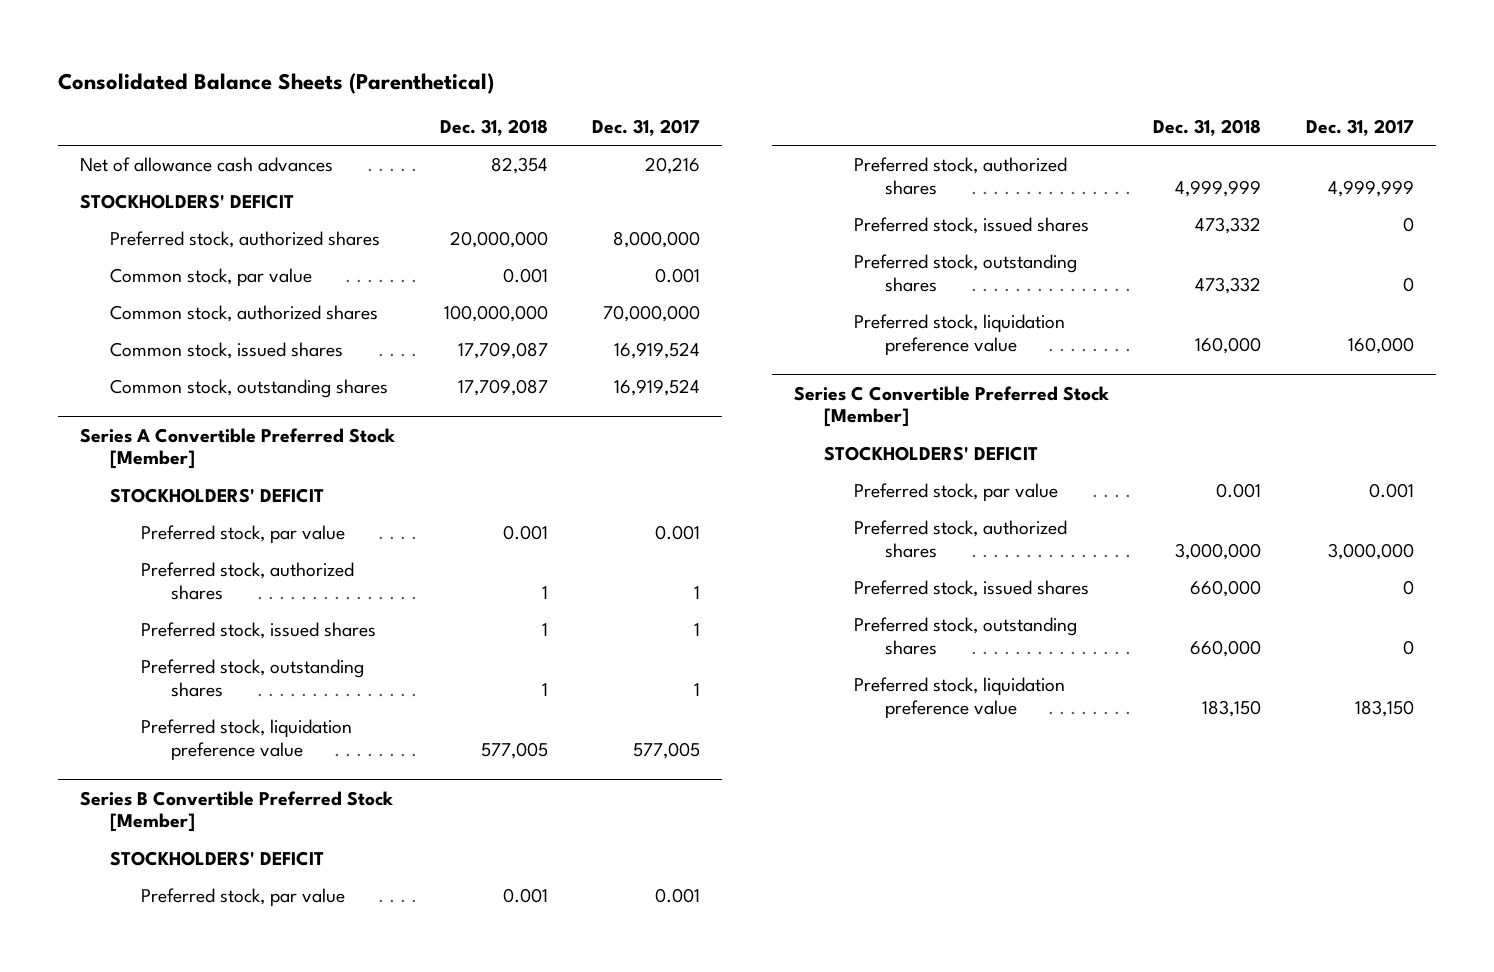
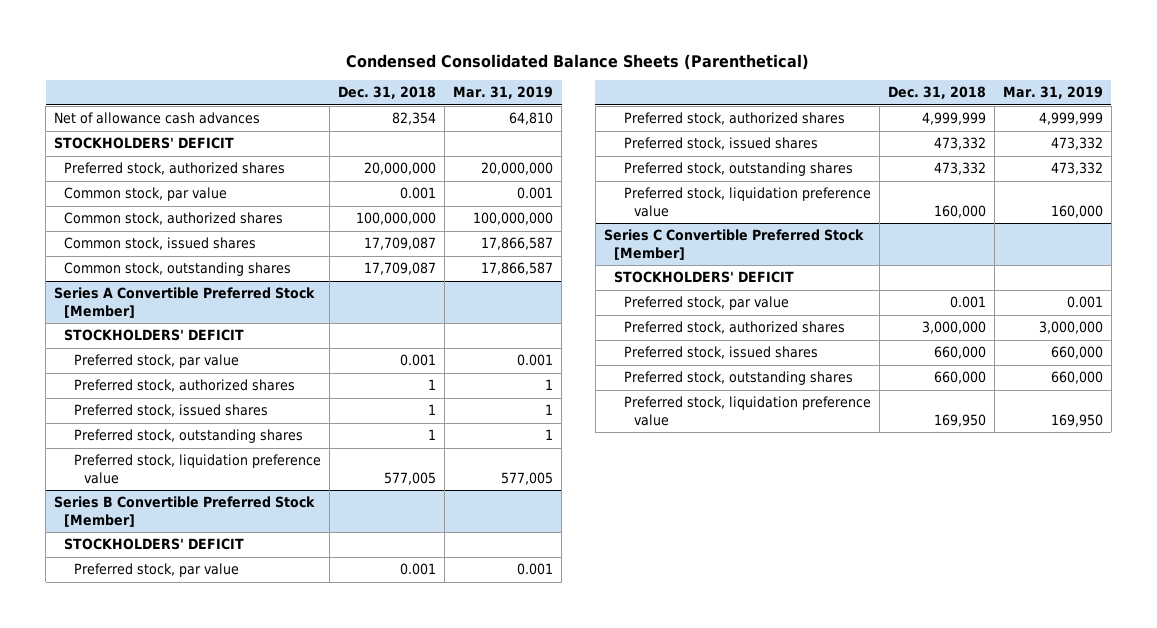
[57,72,494,94] Consolidated Balance Sheets (Parenthetical) -> [346,53,810,70] Condensed Consolidated Balance Sheets (Parenthetical)
[592,119,701,137] Dec. 31, 2017 -> none
none -> [453,86,554,100] Mar. 31, 2019
[1202,700,1262,718] 183,150 -> [933,413,986,427] 169,950

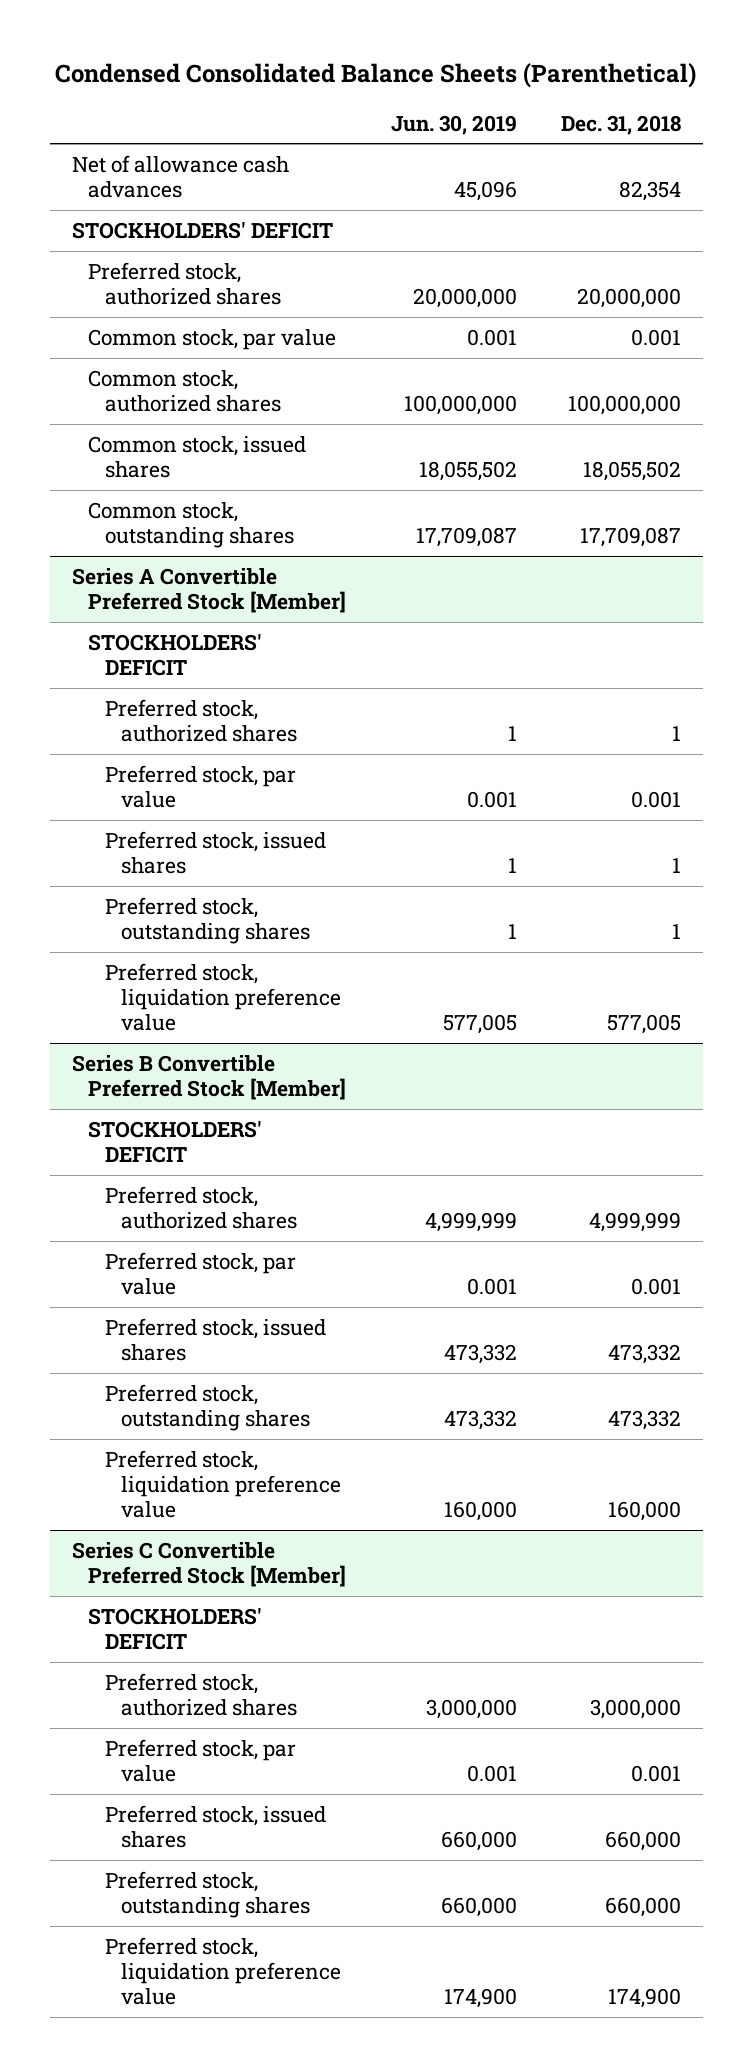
[453,86,554,100] Mar. 31, 2019 -> none
none -> [390,114,517,135] Jun. 30, 2019
[364,237,437,251] 17,709,087 -> [582,460,681,481] 18,055,502
[74,354,240,369] Preferred stock, par value -> [104,764,296,808] Preferred stock, par value
[74,563,240,578] Preferred stock, par value -> [104,1251,296,1295] Preferred stock, par value
[623,296,789,311] Preferred stock, par value -> [104,1738,296,1782] Preferred stock, par value
[933,413,986,427] 169,950 -> [607,1987,681,2008] 174,900

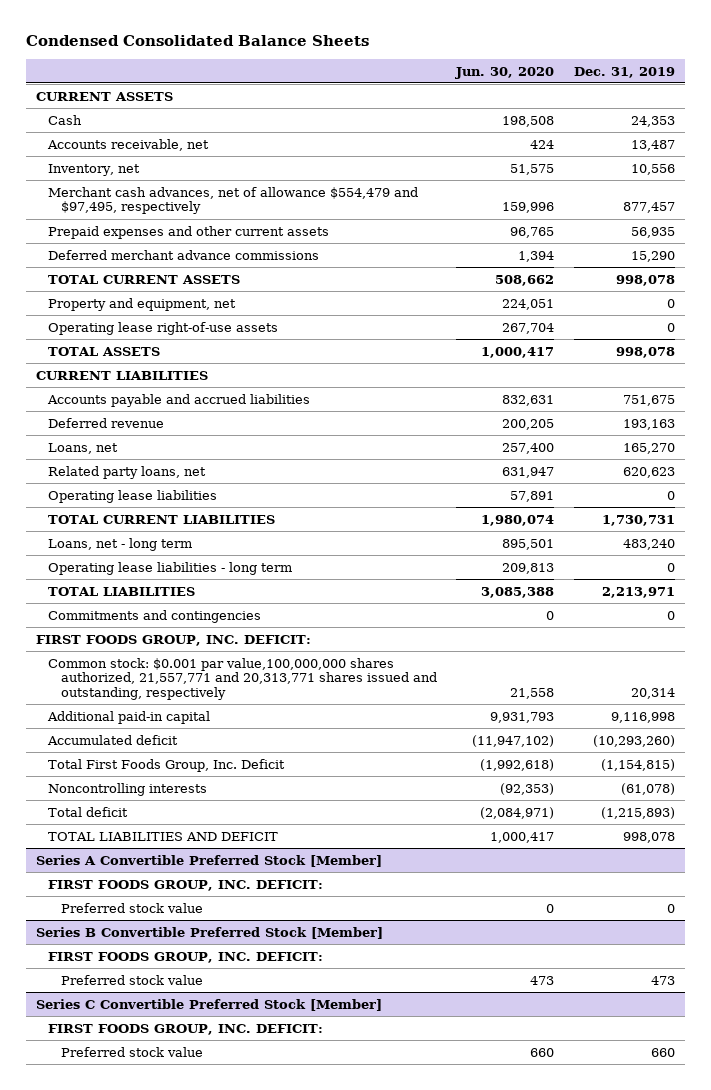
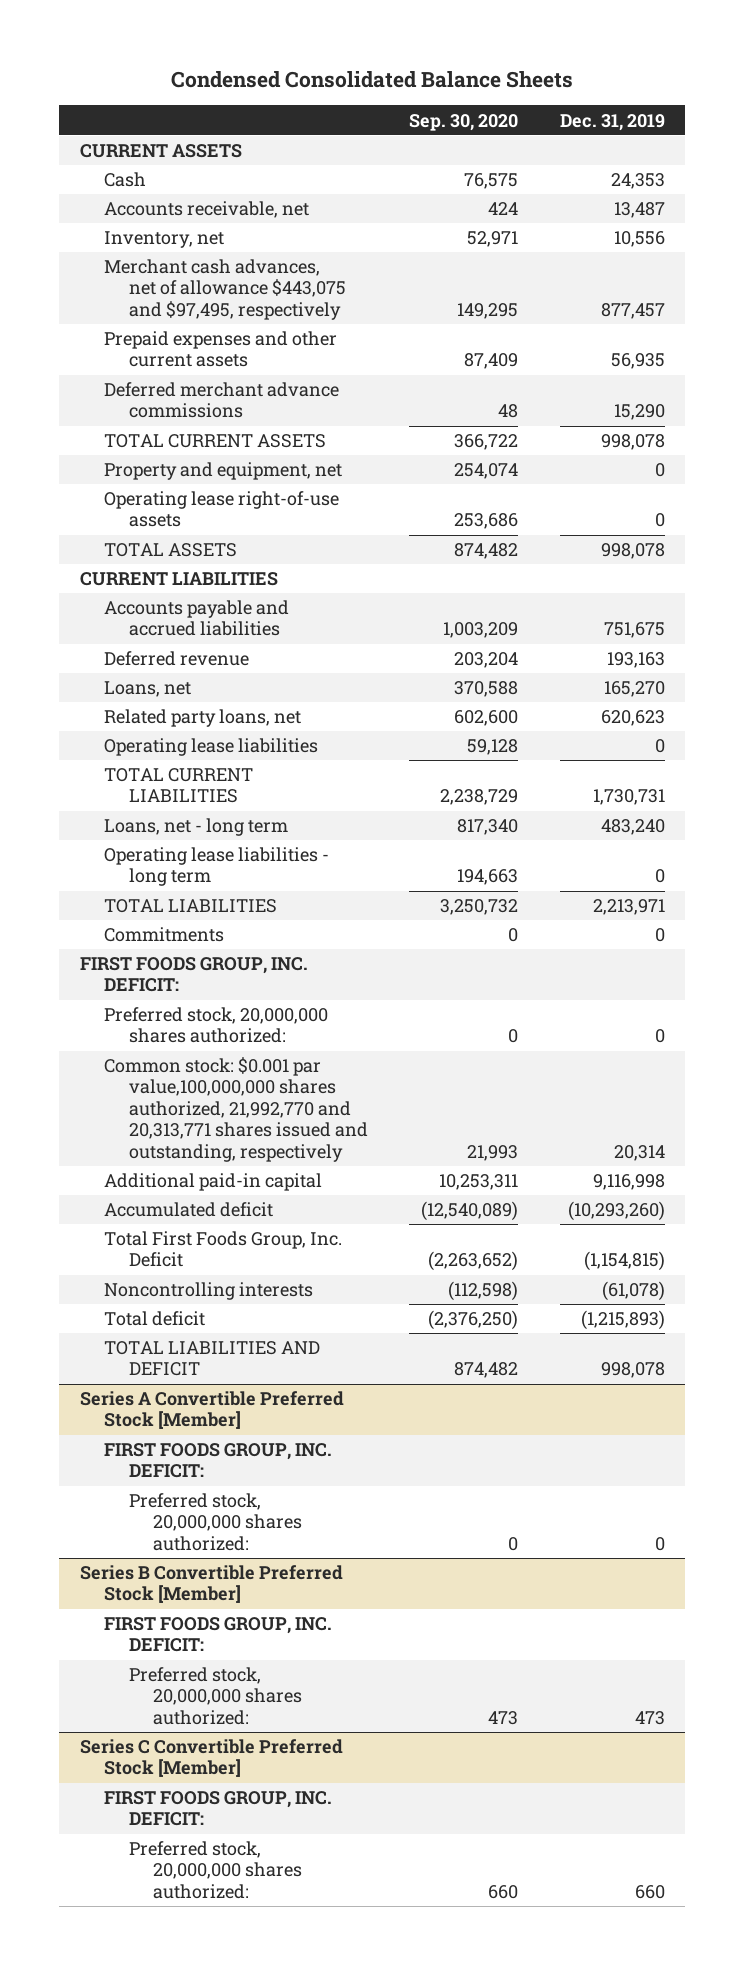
[455,66,555,79] Jun. 30, 2020 -> none
none -> [409,113,519,131] Sep. 30, 2020
[48,186,419,215] Merchant cash advances, net of allowance $554,479 and $97,495, respectively -> [104,259,346,320] Merchant cash advances, net of allowance $443,075 and $97,495, respectively
[48,609,262,623] Commitments and contingencies -> [104,927,225,943] Commitments
none -> [104,1007,329,1044] Preferred stock, 20,000,000 shares authorized:
[48,657,437,701] Common stock: $0.001 par value,100,000,000 shares authorized, 21,557,771 and 20,313,771 shares issued and outstanding, respectively -> [104,1057,368,1162] Common stock: $0.001 par value,100,000,000 shares authorized, 21,992,770 and 20,313,771 shares issued and outstanding, respectively
[60,902,203,913] Preferred stock value -> [128,1493,303,1551] Preferred stock, 20,000,000 shares authorized:
[60,974,203,985] Preferred stock value -> [128,1667,303,1725] Preferred stock, 20,000,000 shares authorized:
[60,1046,203,1057] Preferred stock value -> [128,1841,303,1899] Preferred stock, 20,000,000 shares authorized:

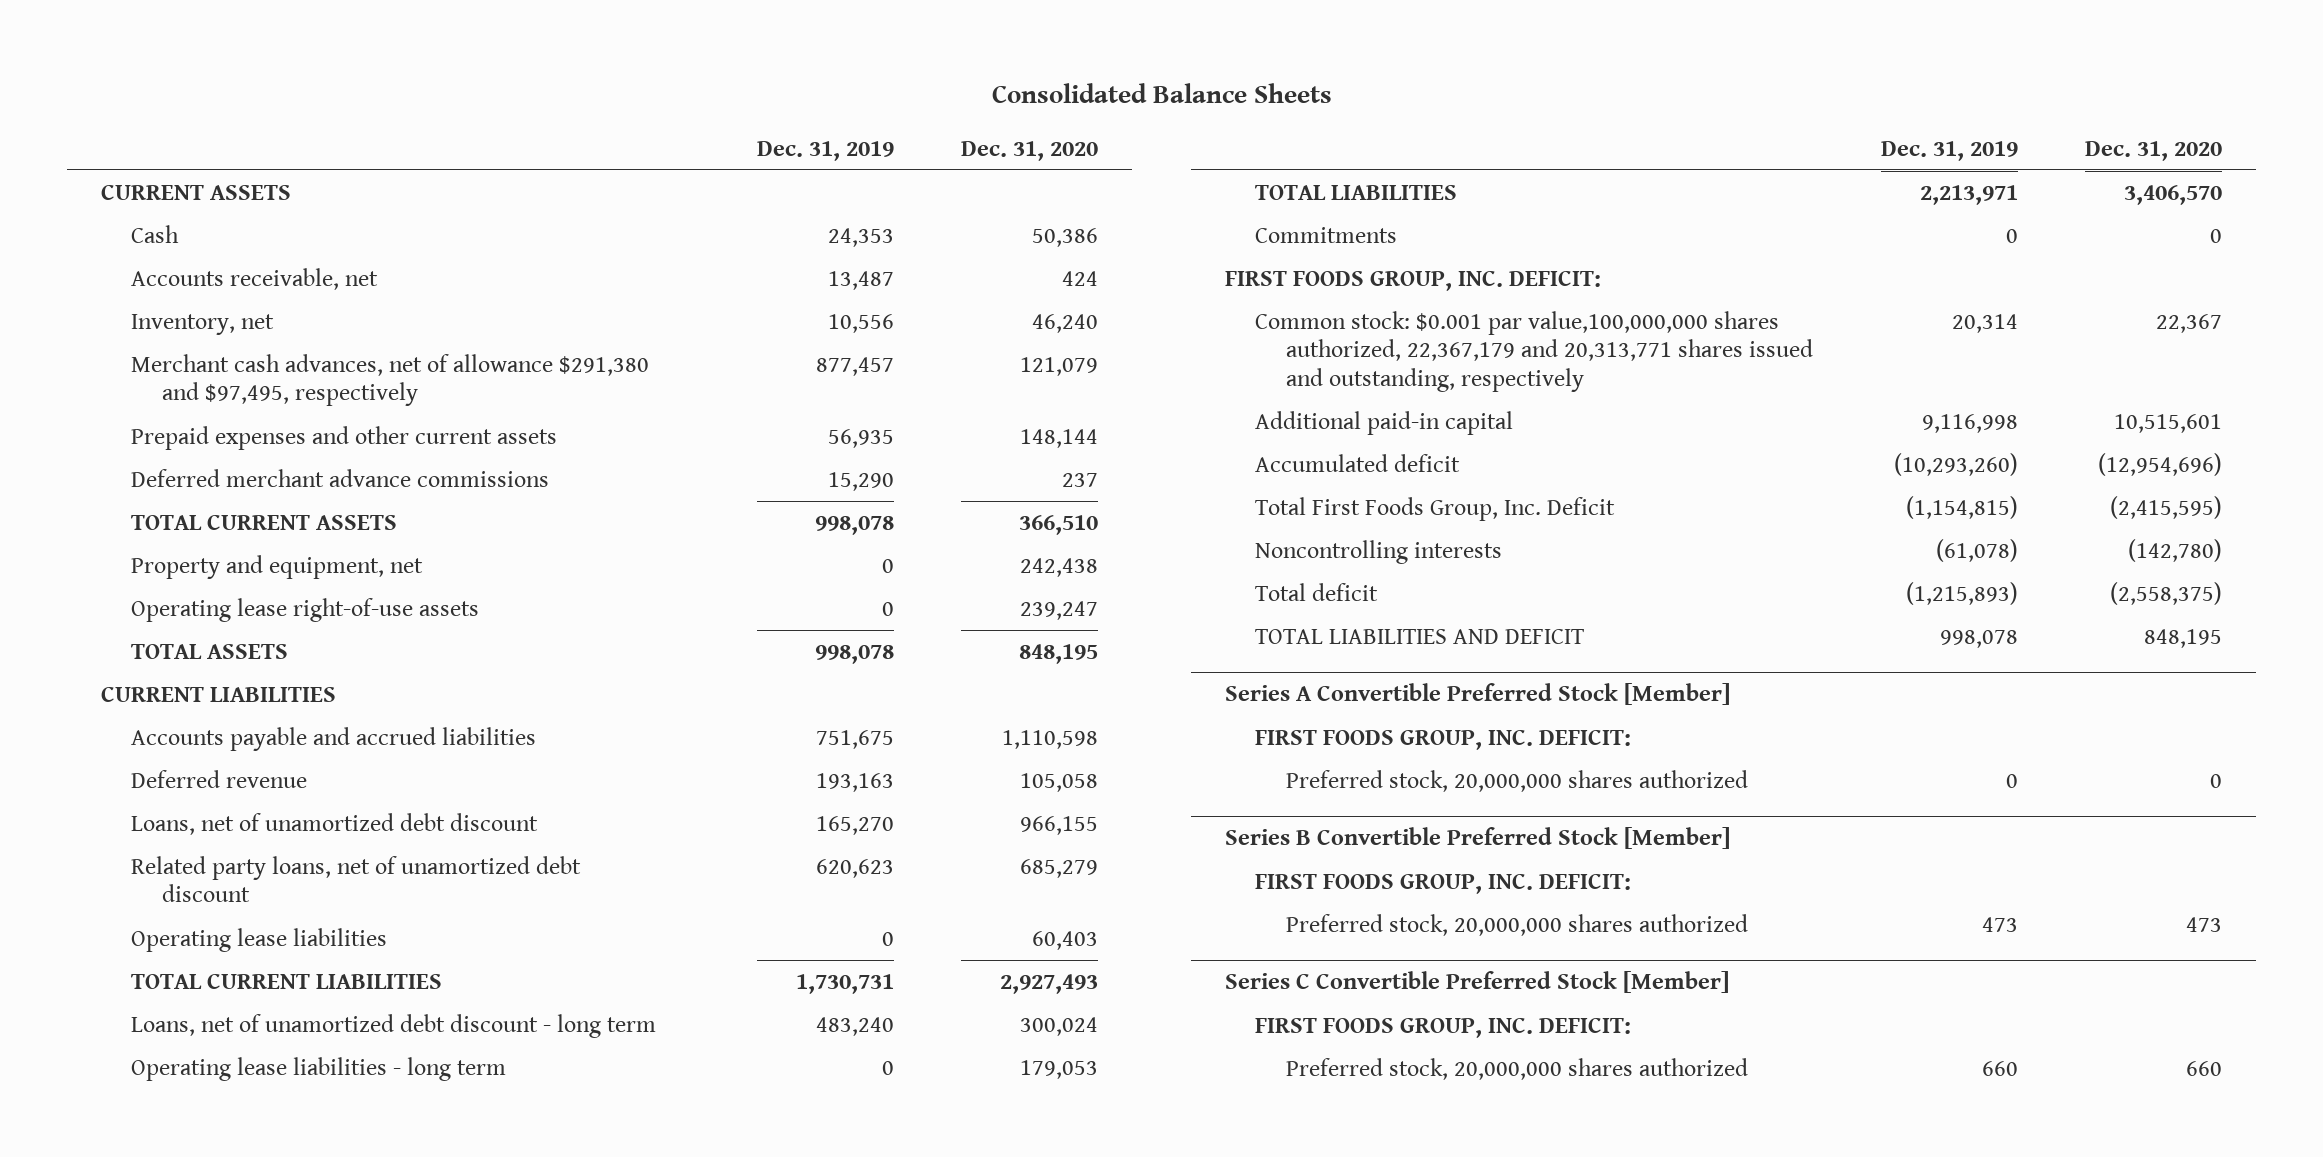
[171,71,574,89] Condensed Consolidated Balance Sheets -> [991,83,1332,104] Consolidated Balance Sheets
[409,113,519,131] Sep. 30, 2020 -> none
none -> [961,140,1099,161] Dec. 31, 2020
[104,259,346,320] Merchant cash advances, net of allowance $443,075 and $97,495, respectively -> [131,353,650,407] Merchant cash advances, net of allowance $291,380 and $97,495, respectively
[104,681,192,698] Loans, net -> [131,812,539,835] Loans, net of unamortized debt discount
[104,709,302,728] Related party loans, net -> [131,855,582,903] Related party loans, net of unamortized debt discount
[104,818,289,837] Loans, net - long term -> [131,1013,657,1038] Loans, net of unamortized debt discount - long term
[104,1007,329,1044] Preferred stock, 20,000,000 shares authorized: -> none
[104,1057,368,1162] Common stock: $0.001 par value,100,000,000 shares authorized, 21,992,770 and 20,313,771 shares issued and outstanding, respectively -> [1255,310,1813,392] Common stock: $0.001 par value,100,000,000 shares authorized, 22,367,179 and 20,313,771 shares issued and outstanding, respectively
[128,1493,303,1551] Preferred stock, 20,000,000 shares authorized: -> [1285,769,1748,792] Preferred stock, 20,000,000 shares authorized
[128,1667,303,1725] Preferred stock, 20,000,000 shares authorized: -> [1285,913,1748,936] Preferred stock, 20,000,000 shares authorized
[128,1841,303,1899] Preferred stock, 20,000,000 shares authorized: -> [1285,1057,1748,1080] Preferred stock, 20,000,000 shares authorized

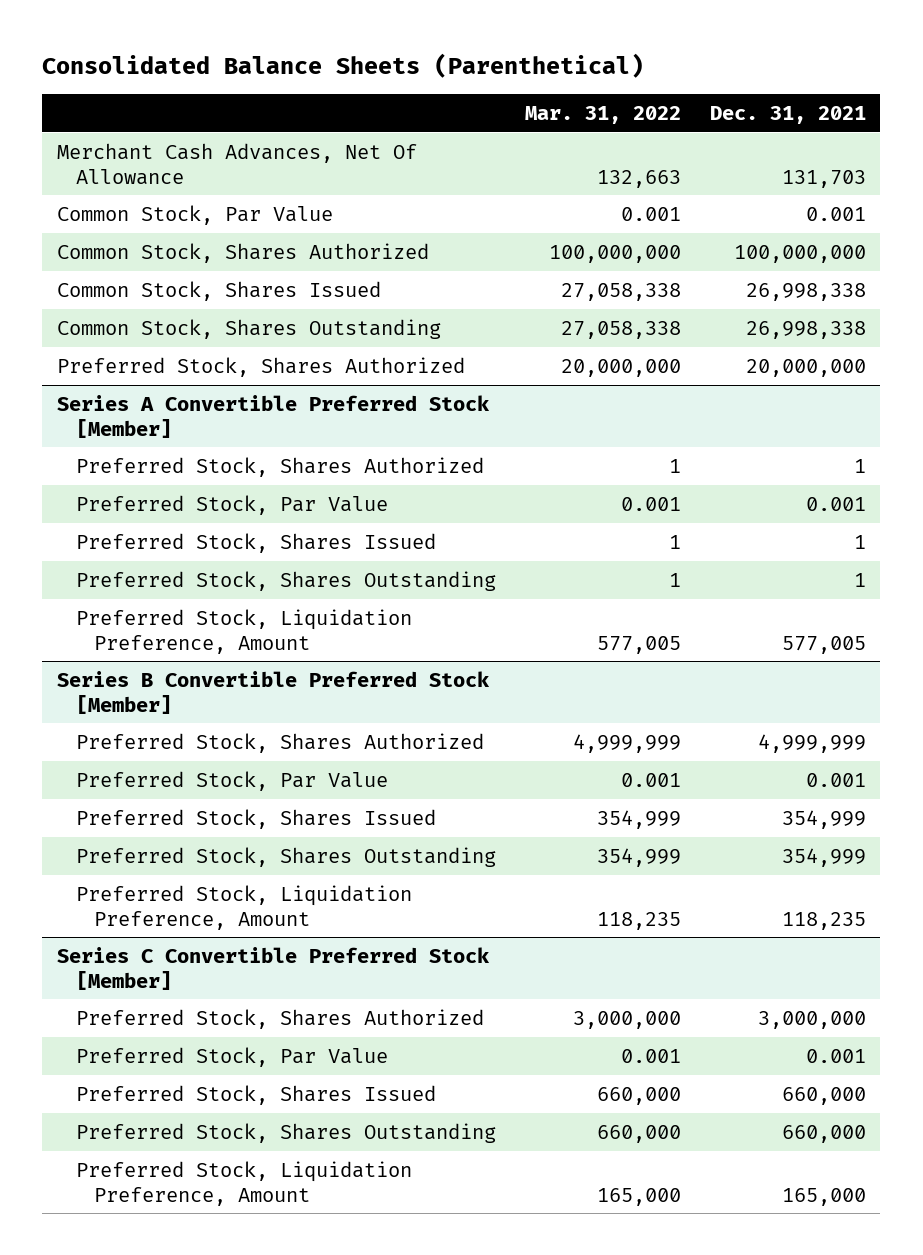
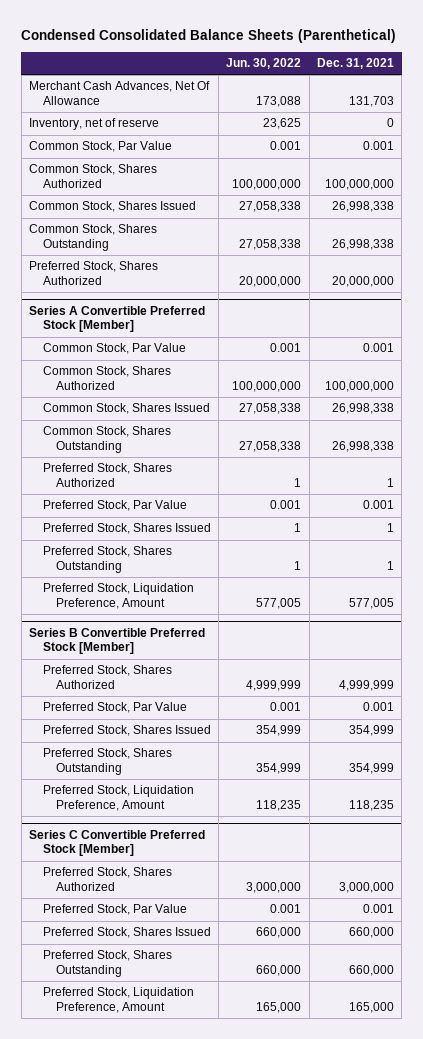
[42,52,645,78] Consolidated Balance Sheets (Parenthetical) -> [21,28,397,43] Condensed Consolidated Balance Sheets (Parenthetical)
[524,105,681,124] Mar. 31, 2022 -> none
none -> [226,58,302,70] Jun. 30, 2022
none -> [29,118,160,131] Inventory, net of reserve
none -> [42,343,186,355] Common Stock, Par Value
none -> [42,366,171,390] Common Stock, Shares Authorized
none -> [42,403,210,415] Common Stock, Shares Issued
none -> [42,426,171,453] Common Stock, Shares Outstanding

